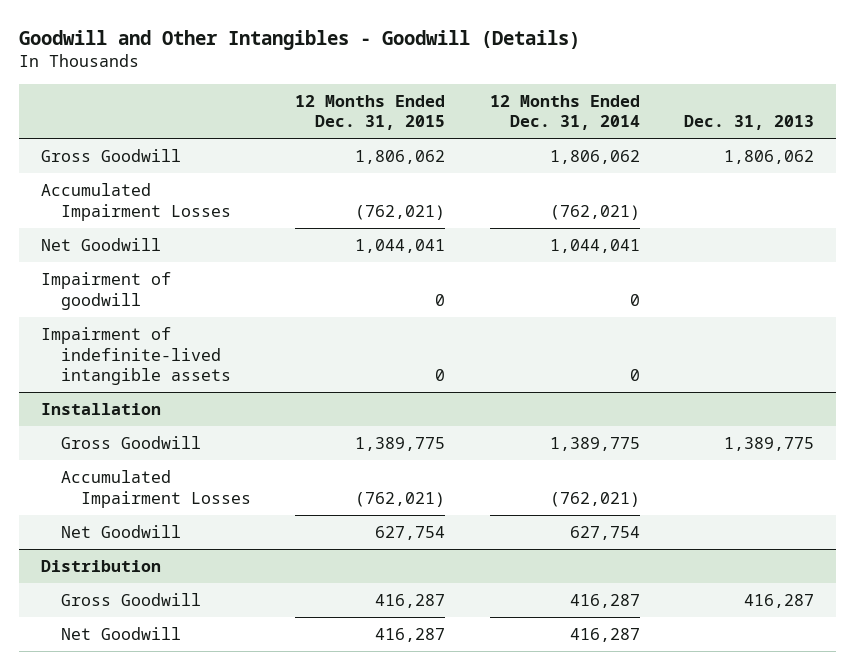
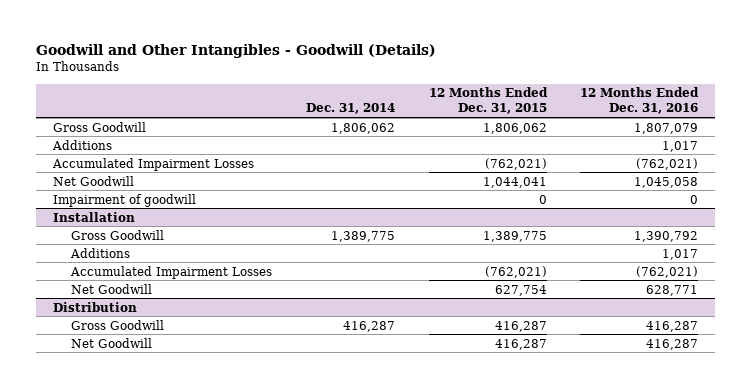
[489,94,640,131] 12 Months Ended Dec. 31, 2014 -> none
[684,115,815,131] Dec. 31, 2013 -> none
none -> [305,103,395,115] Dec. 31, 2014
none -> [580,87,700,115] 12 Months Ended Dec. 31, 2016
none -> [52,139,113,150] Additions
[40,326,231,386] Impairment of indefinite-lived intangible assets -> none
none -> [69,247,130,258] Additions

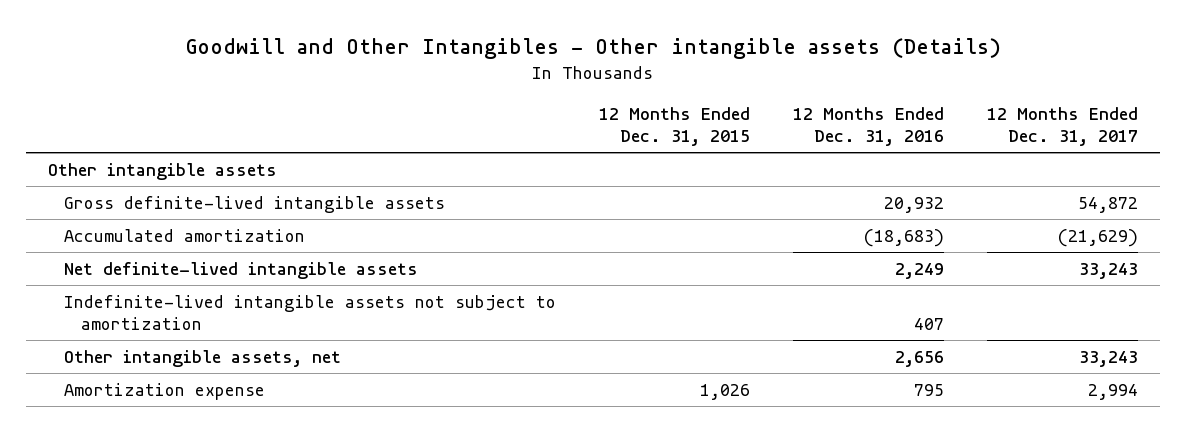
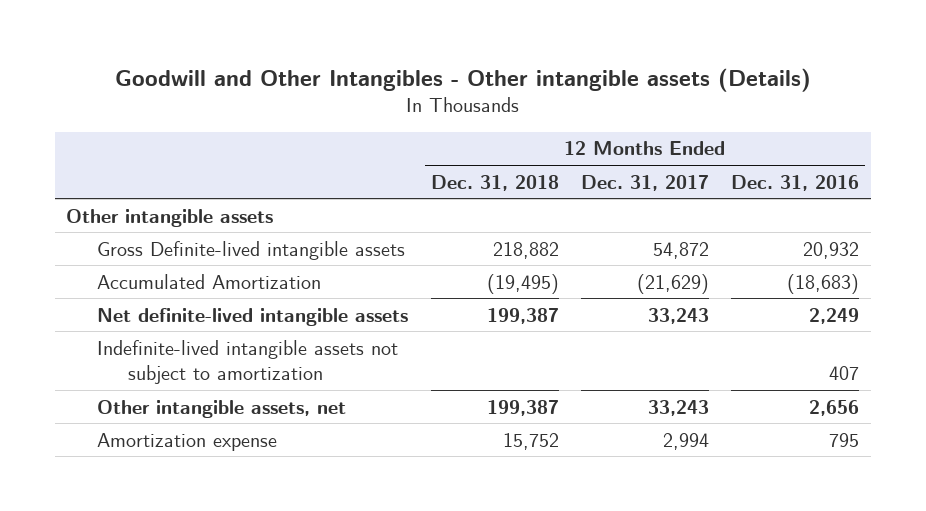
[599,106,751,147] 12 Months Ended Dec. 31, 2015 -> none
none -> [430,174,559,191] Dec. 31, 2018
[64,195,446,213] Gross definite-lived intangible assets -> [97,240,406,260] Gross Definite-lived intangible assets
[64,228,306,242] Accumulated amortization -> [97,273,322,289] Accumulated Amortization

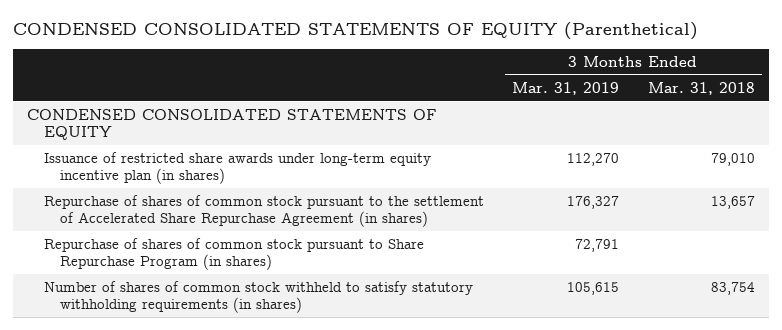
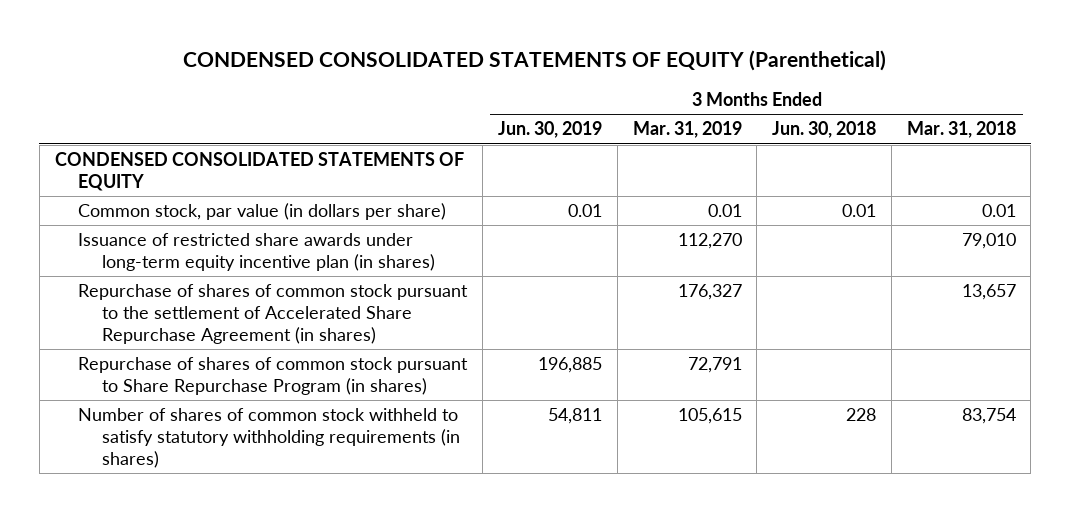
none -> [497,121,602,139] Jun. 30, 2019
none -> [772,121,877,139] Jun. 30, 2018
none -> [78,203,447,221] Common stock, par value (in dollars per share)

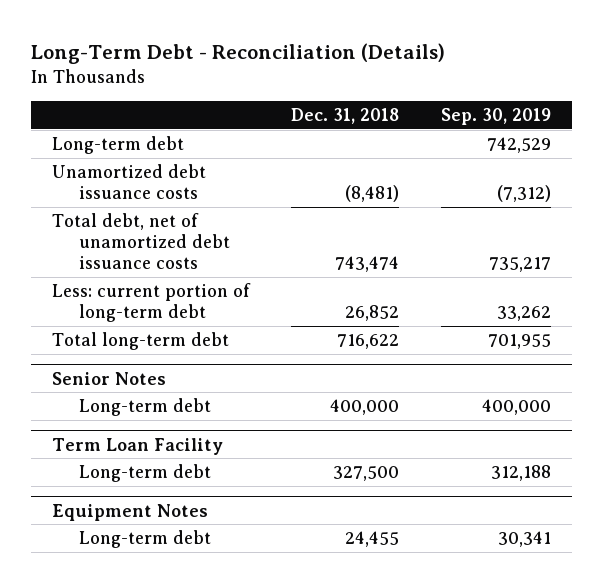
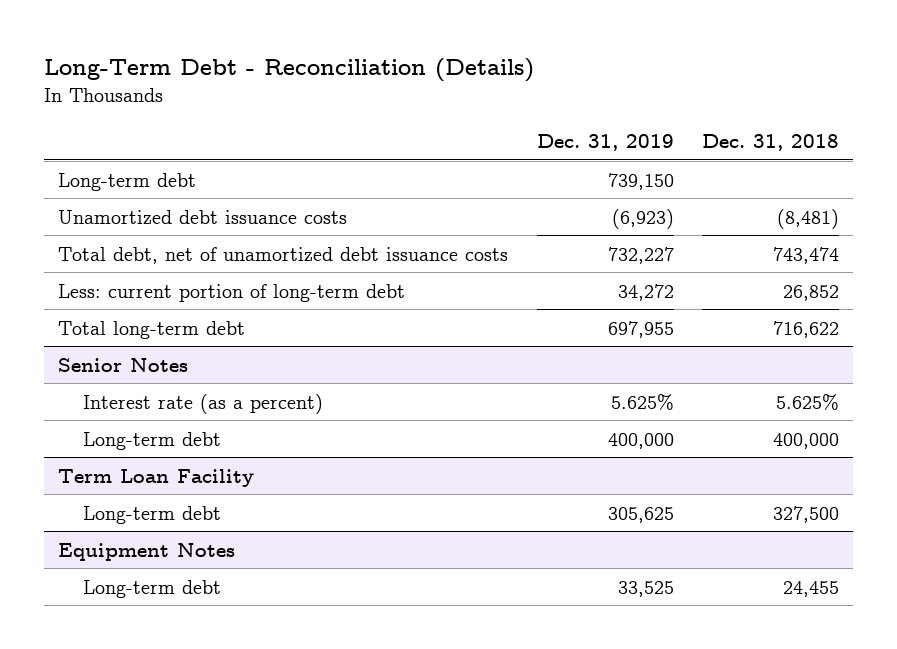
[441,107,552,125] Sep. 30, 2019 -> none
none -> [536,133,674,151] Dec. 31, 2019
none -> [83,393,324,414] Interest rate (as a percent)

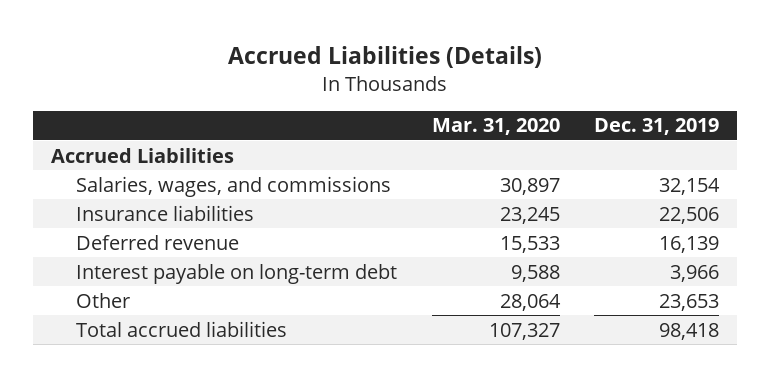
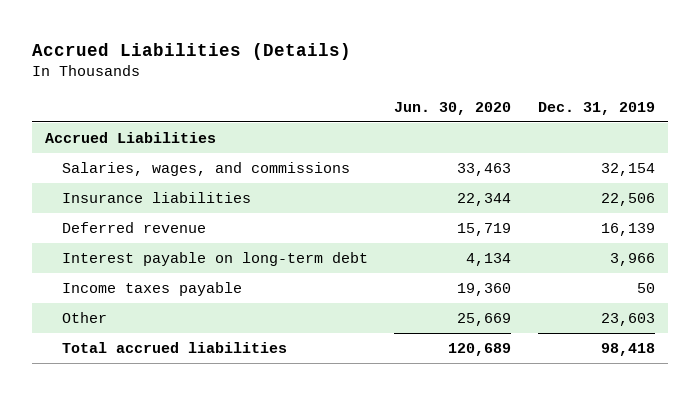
[431,118,560,136] Mar. 31, 2020 -> none
none -> [394,101,512,115] Jun. 30, 2020
none -> [61,282,242,297] Income taxes payable
[659,293,720,311] 23,653 -> [600,313,655,327] 23,603

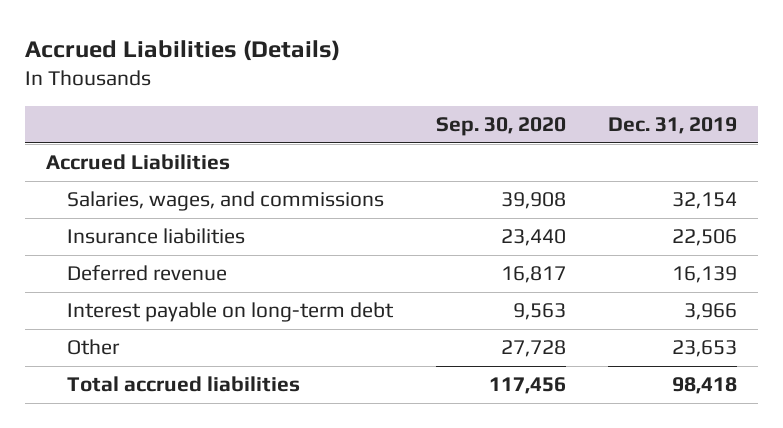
[394,101,512,115] Jun. 30, 2020 -> none
none -> [435,117,566,137] Sep. 30, 2020
[61,282,242,297] Income taxes payable -> none
[600,313,655,327] 23,603 -> [672,340,738,358] 23,653

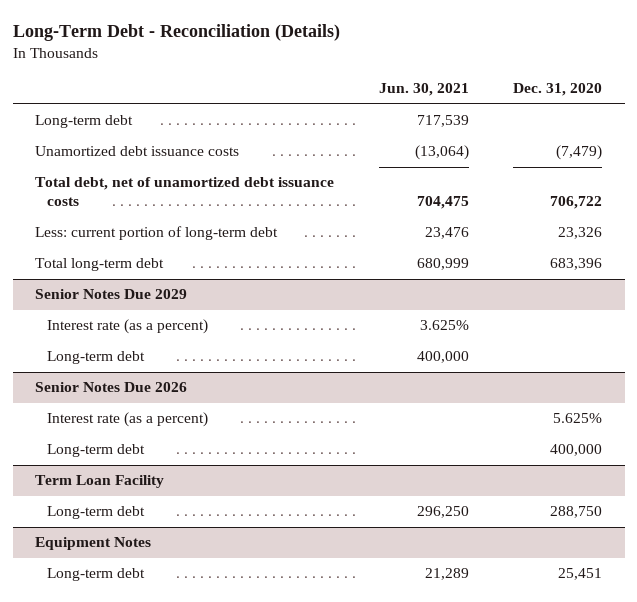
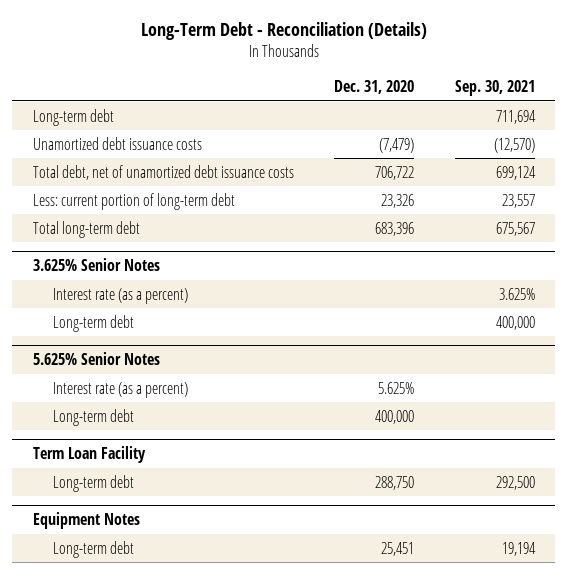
[378,83,469,97] Jun. 30, 2021 -> none
none -> [455,79,536,96] Sep. 30, 2021
[34,289,187,300] Senior Notes Due 2029 -> [32,257,160,271] 3.625% Senior Notes
[34,382,187,393] Senior Notes Due 2026 -> [32,351,160,365] 5.625% Senior Notes

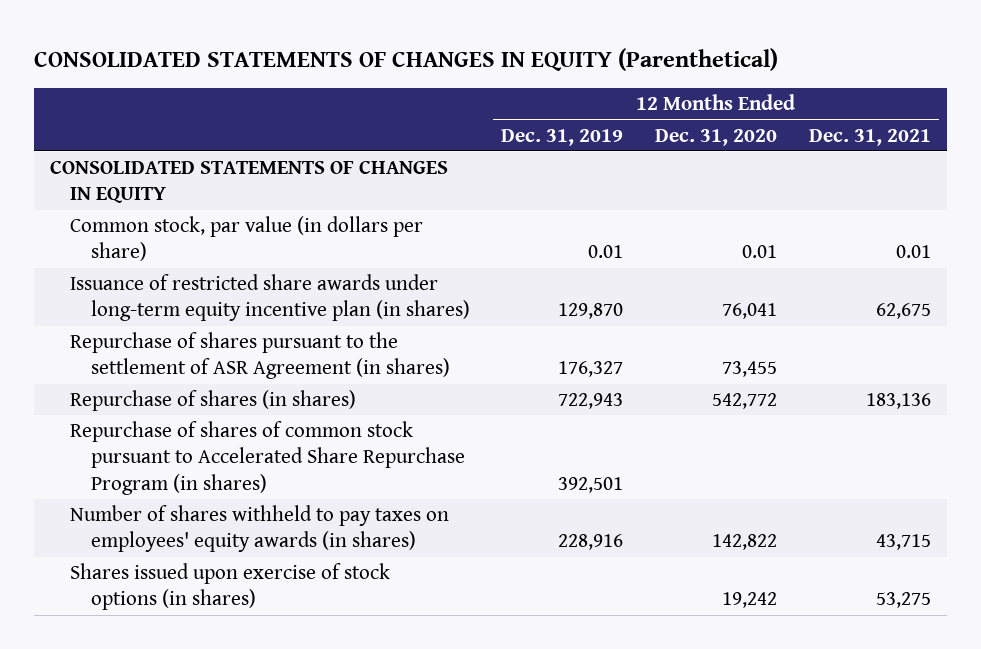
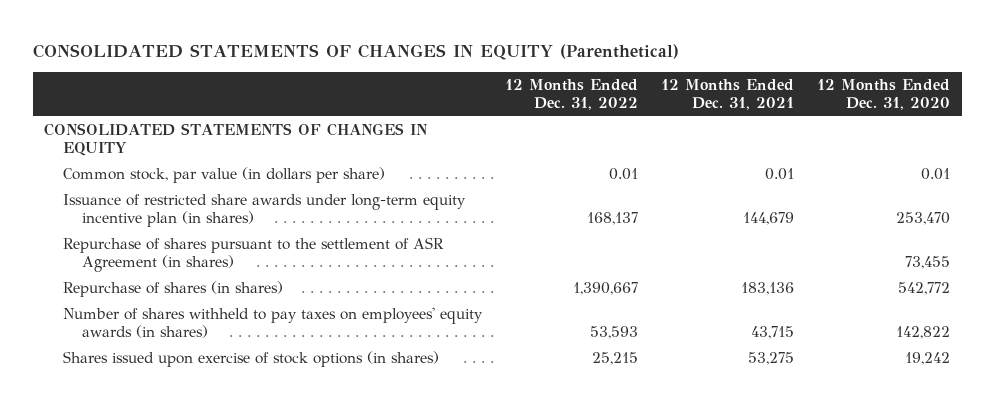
[501,128,624,146] Dec. 31, 2019 -> none
none -> [505,79,639,111] 12 Months Ended Dec. 31, 2022
[722,303,778,320] 76,041 -> [896,212,951,226] 253,470
[875,303,931,320] 62,675 -> [743,212,795,226] 144,679
[70,421,465,495] Repurchase of shares of common stock pursuant to Accelerated Share Repurchase Program (in shares) -> none

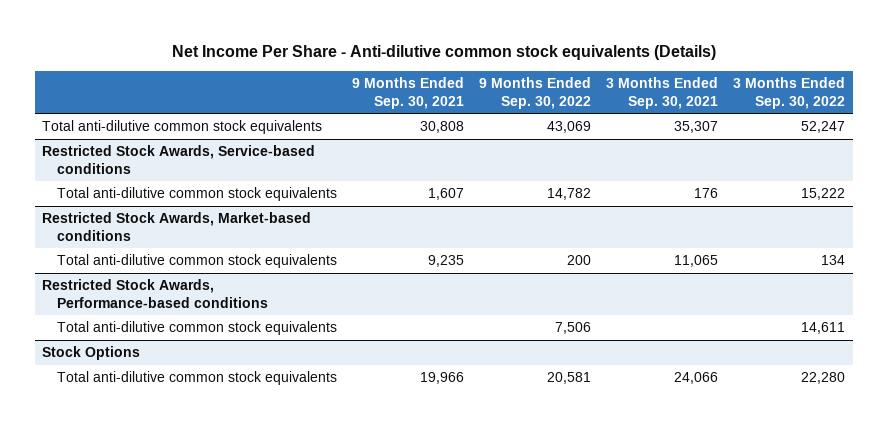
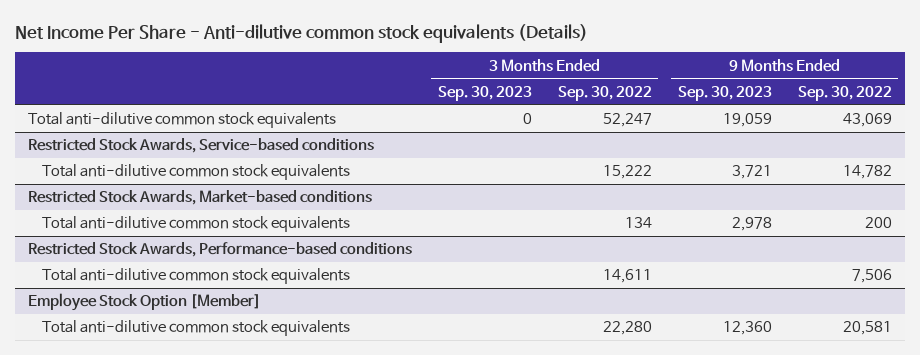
[351,77,464,109] 9 Months Ended Sep. 30, 2021 -> none
[606,77,719,109] 3 Months Ended Sep. 30, 2021 -> none
none -> [437,86,532,102] Sep. 30, 2023
none -> [677,86,772,102] Sep. 30, 2023
[42,346,141,361] Stock Options -> [28,293,262,312] Employee Stock Option [Member]

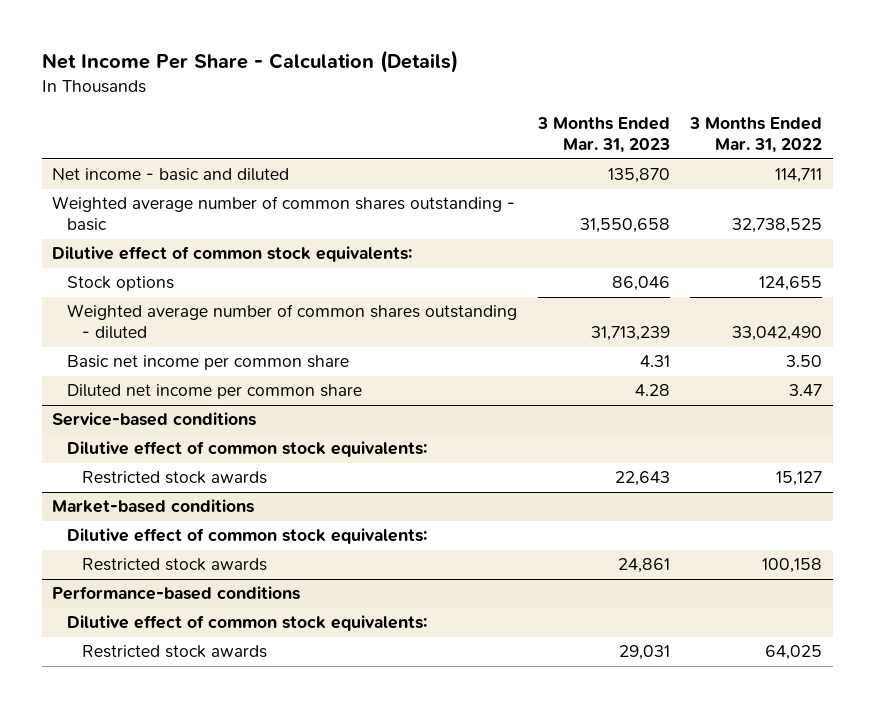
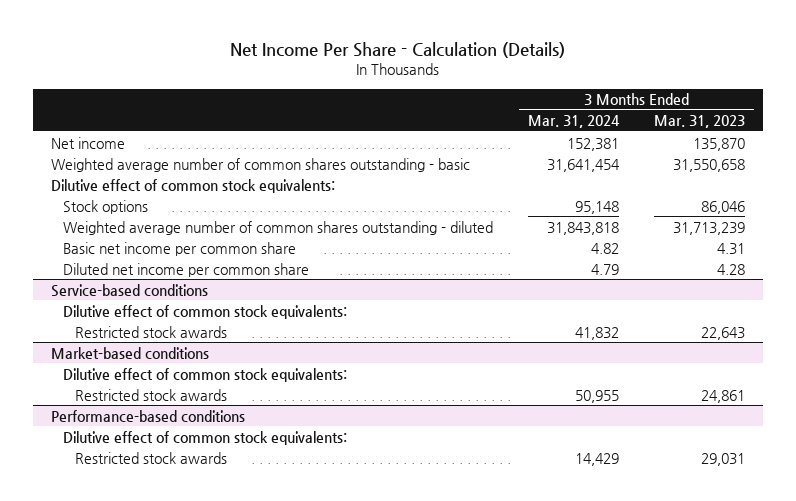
[689,117,823,154] 3 Months Ended Mar. 31, 2022 -> none
none -> [528,115,621,129] Mar. 31, 2024
[51,168,289,182] Net income - basic and diluted -> [50,136,125,149] Net income

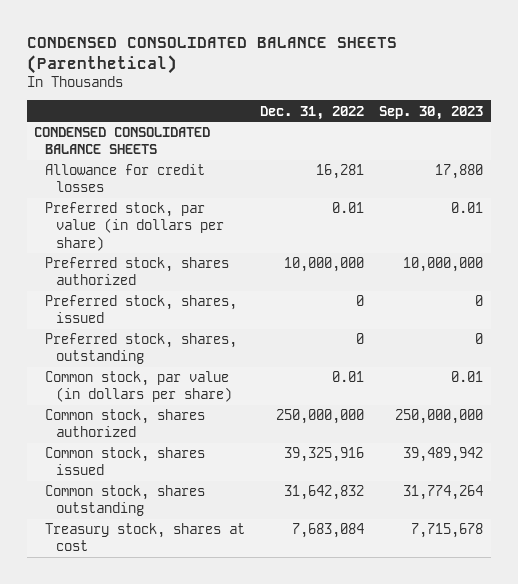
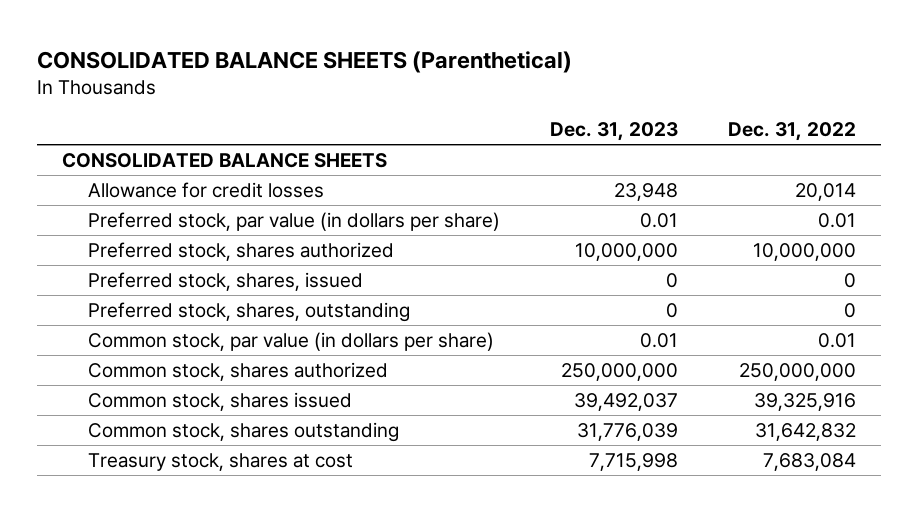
[26,36,397,74] CONDENSED CONSOLIDATED BALANCE SHEETS (Parenthetical) -> [36,50,572,73] CONSOLIDATED BALANCE SHEETS (Parenthetical)
[379,105,484,120] Sep. 30, 2023 -> none
none -> [550,121,679,141] Dec. 31, 2023
[34,127,211,155] CONDENSED CONSOLIDATED BALANCE SHEETS -> [61,153,387,169] CONSOLIDATED BALANCE SHEETS
[316,164,365,180] 16,281 -> [794,183,856,202] 20,014

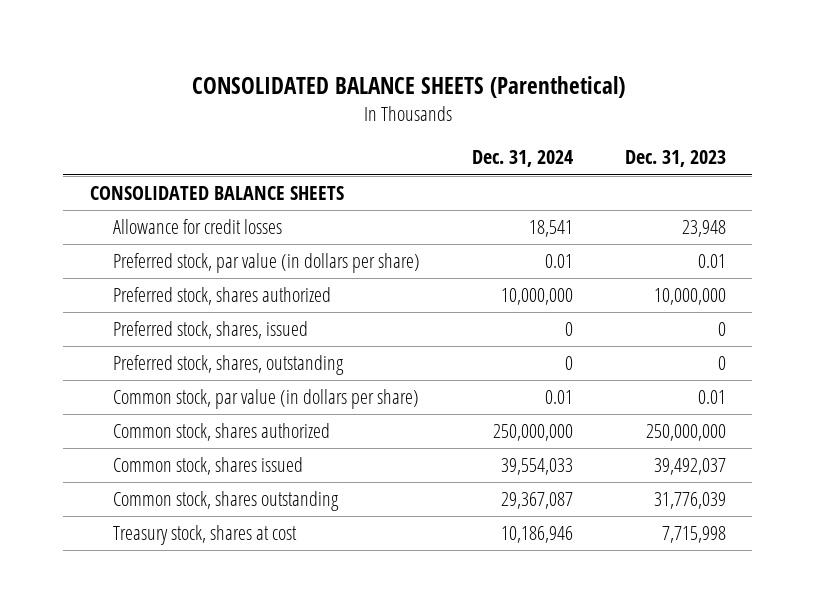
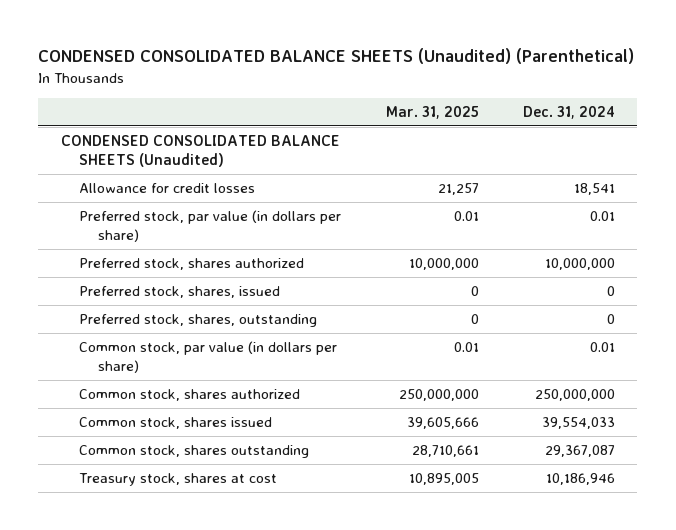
[191,75,625,98] CONSOLIDATED BALANCE SHEETS (Parenthetical) -> [38,48,635,65] CONDENSED CONSOLIDATED BALANCE SHEETS (Unaudited) (Parenthetical)
[625,150,727,168] Dec. 31, 2023 -> none
none -> [385,106,479,120] Mar. 31, 2025
[89,186,344,201] CONSOLIDATED BALANCE SHEETS -> [60,135,340,168] CONDENSED CONSOLIDATED BALANCE SHEETS (Unaudited)

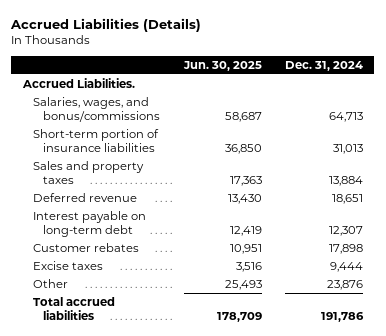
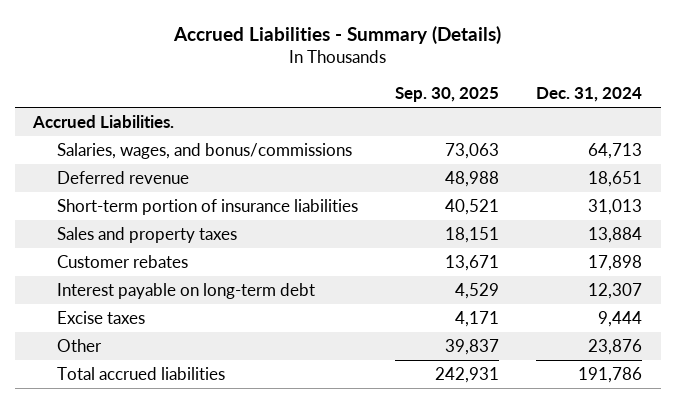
[10,17,202,32] Accrued Liabilities (Details) -> [172,25,501,44] Accrued Liabilities - Summary (Details)
[182,60,262,71] Jun. 30, 2025 -> none
none -> [395,87,500,103] Sep. 30, 2025
[33,192,138,202] Deferred revenue -> [57,171,190,185] Deferred revenue
[33,210,147,237] Interest payable on long-term debt -> [57,283,316,300] Interest payable on long-term debt

